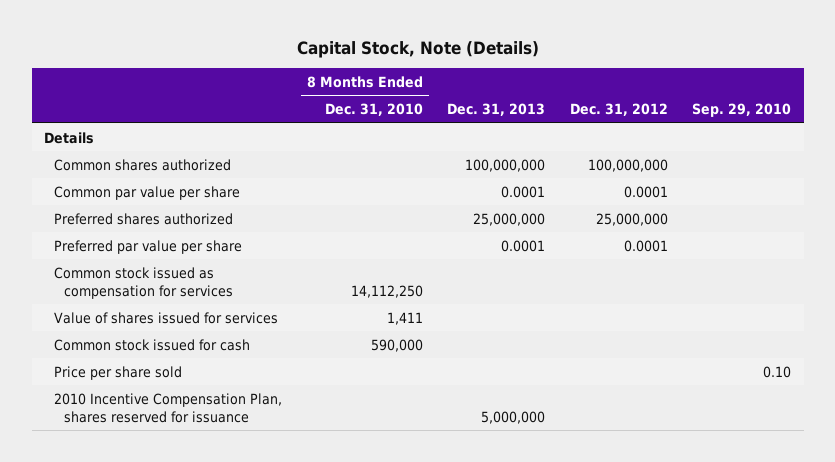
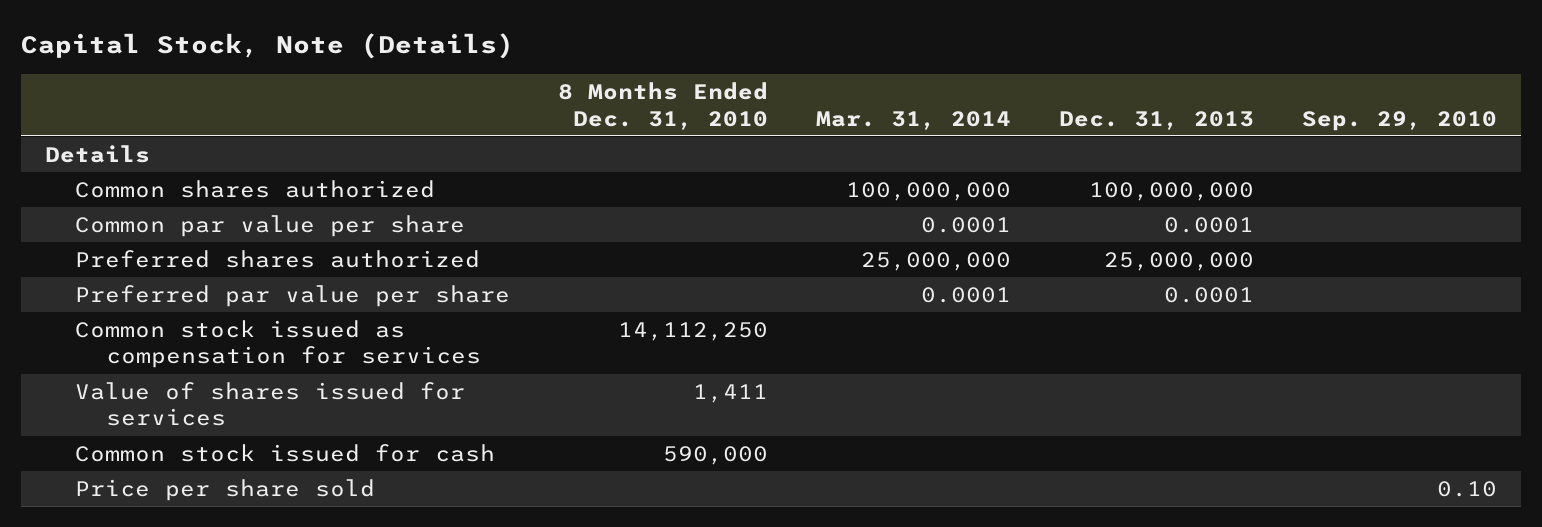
[569,102,668,116] Dec. 31, 2012 -> none
none -> [816,110,1012,130] Mar. 31, 2014
[54,392,283,423] 2010 Incentive Compensation Plan, shares reserved for issuance -> none

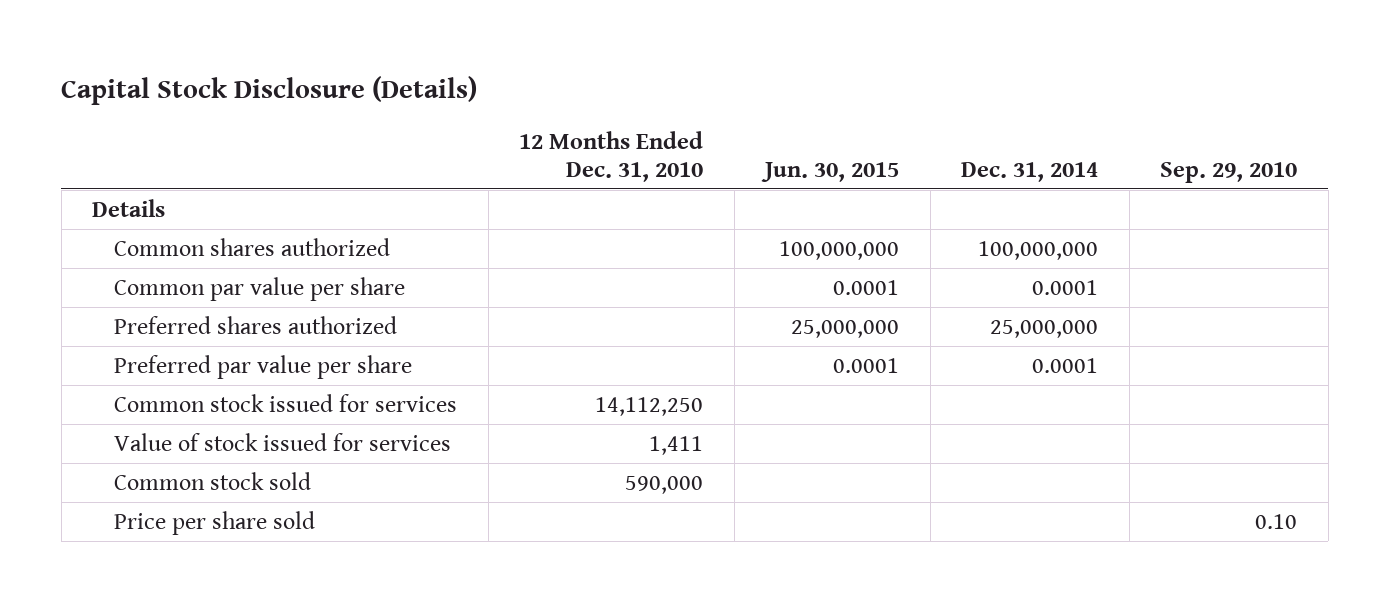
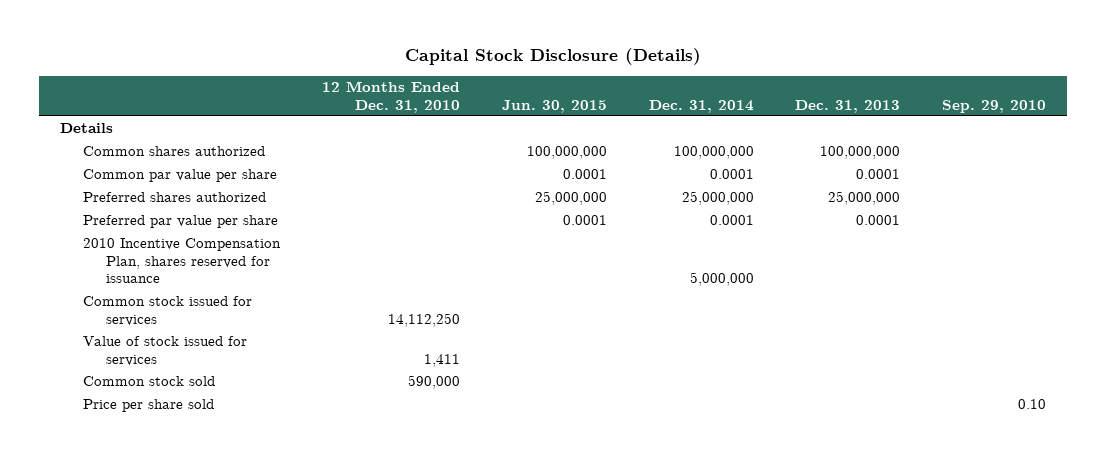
none -> [795,99,901,113] Dec. 31, 2013
none -> [82,238,281,284] 2010 Incentive Compensation Plan, shares reserved for issuance

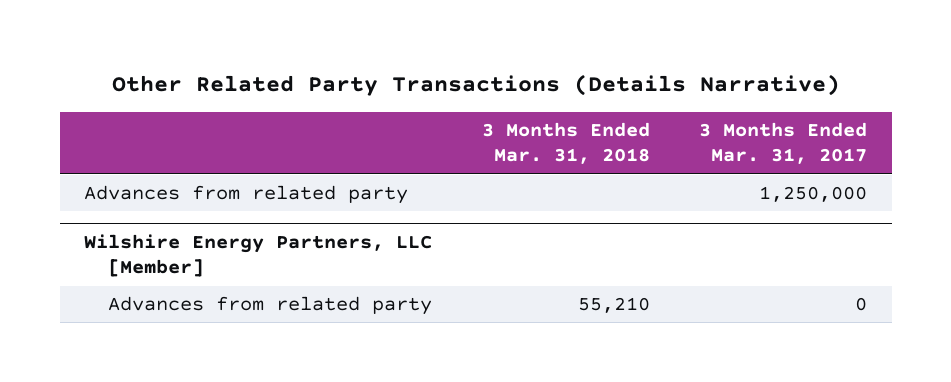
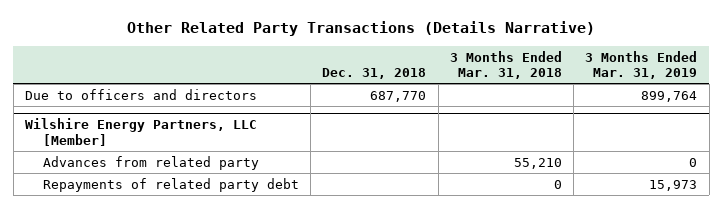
[698,121,867,165] 3 Months Ended Mar. 31, 2017 -> none
none -> [322,68,427,80] Dec. 31, 2018
none -> [585,50,698,80] 3 Months Ended Mar. 31, 2019
[84,185,409,205] Advances from related party -> none
none -> [25,88,258,100] Due to officers and directors
none -> [42,177,299,192] Repayments of related party debt

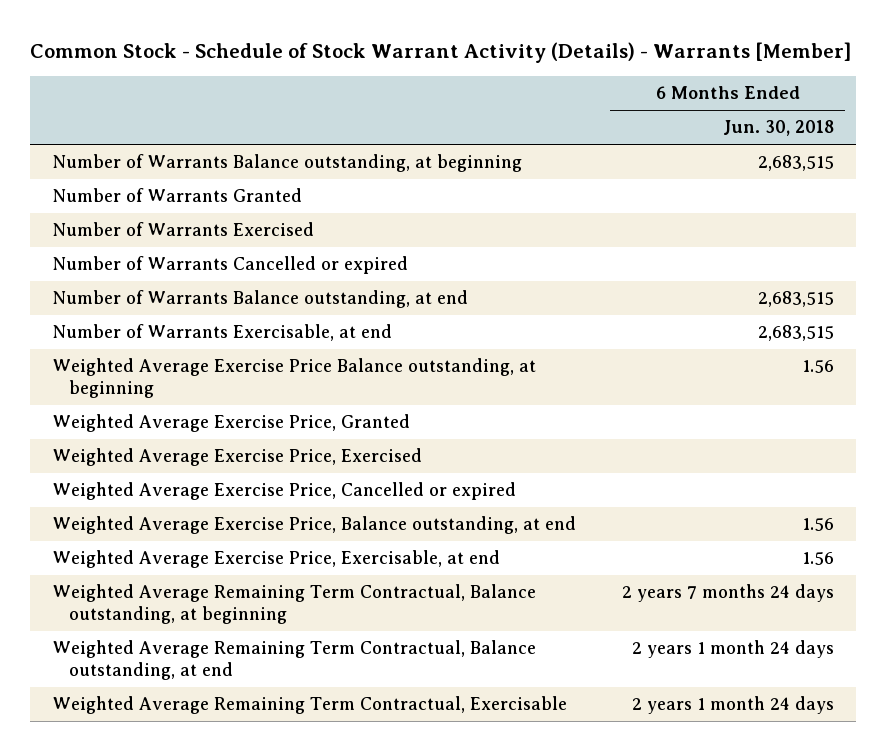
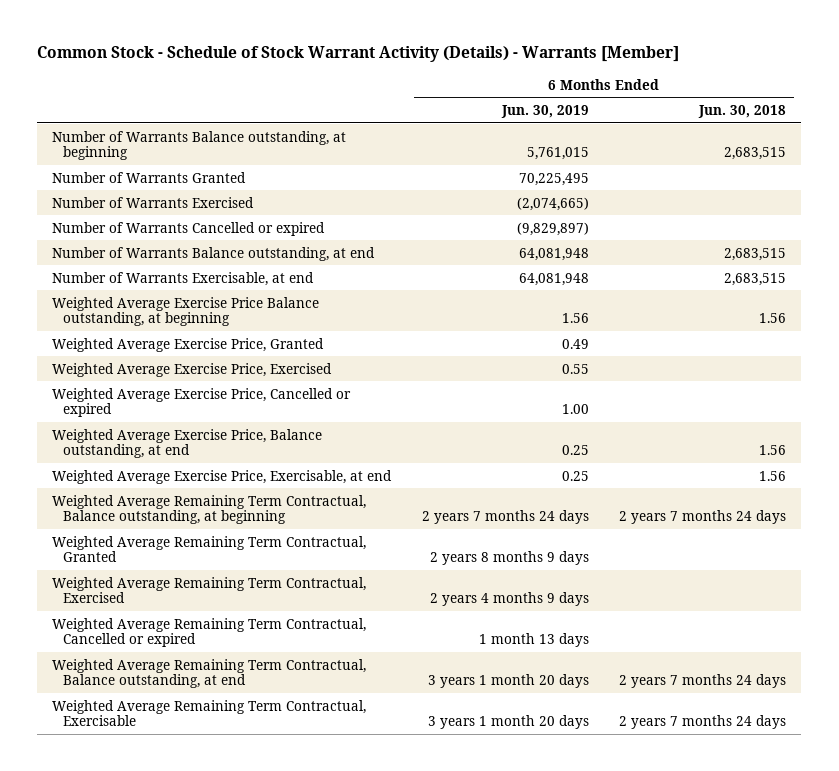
none -> [500,104,589,118] Jun. 30, 2019
none -> [52,535,367,563] Weighted Average Remaining Term Contractual, Granted
none -> [52,576,367,604] Weighted Average Remaining Term Contractual, Exercised
none -> [52,617,367,648] Weighted Average Remaining Term Contractual, Cancelled or expired
[631,640,834,659] 2 years 1 month 24 days -> [619,674,787,689] 2 years 7 months 24 days
[631,696,834,715] 2 years 1 month 24 days -> [619,715,787,730] 2 years 7 months 24 days

